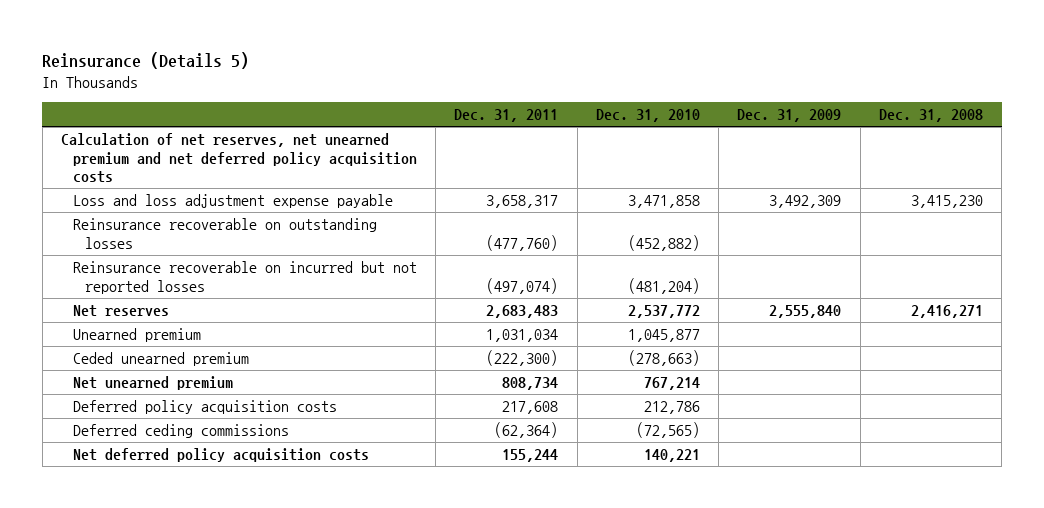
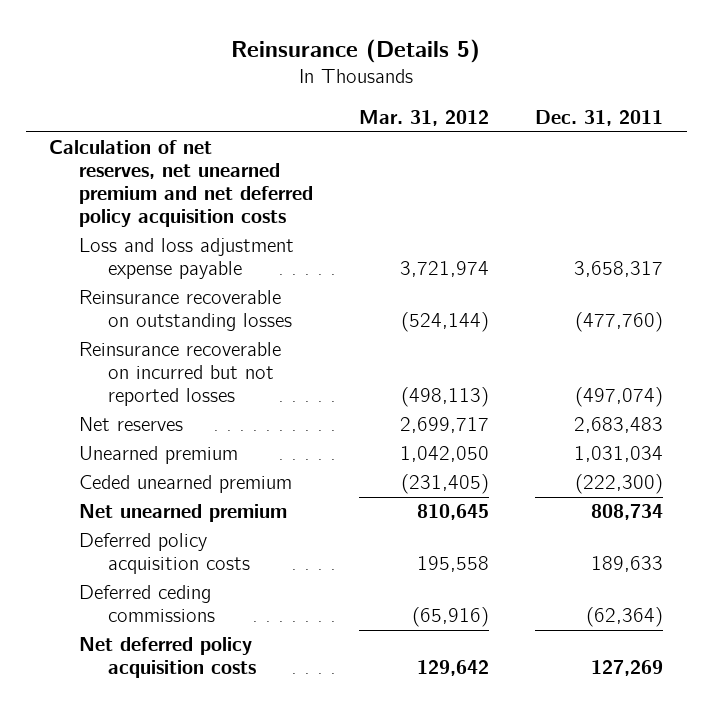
[595,108,700,122] Dec. 31, 2010 -> none
[737,108,842,122] Dec. 31, 2009 -> none
[878,108,983,122] Dec. 31, 2008 -> none
none -> [359,110,490,127] Mar. 31, 2012
[502,400,559,414] 217,608 -> [591,556,664,573] 189,633
[502,448,559,462] 155,244 -> [591,660,664,677] 127,269

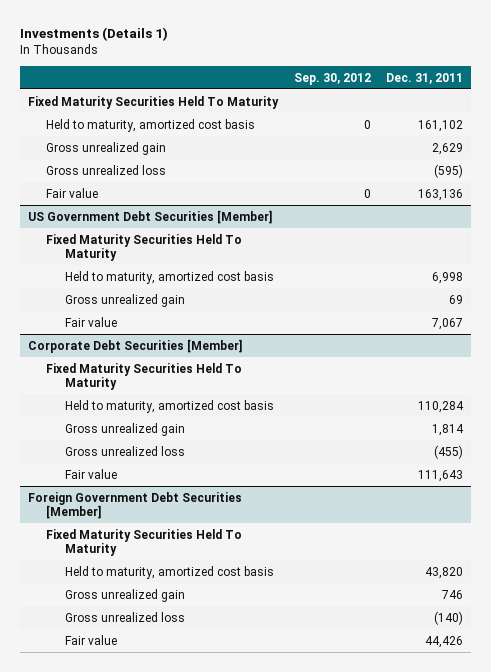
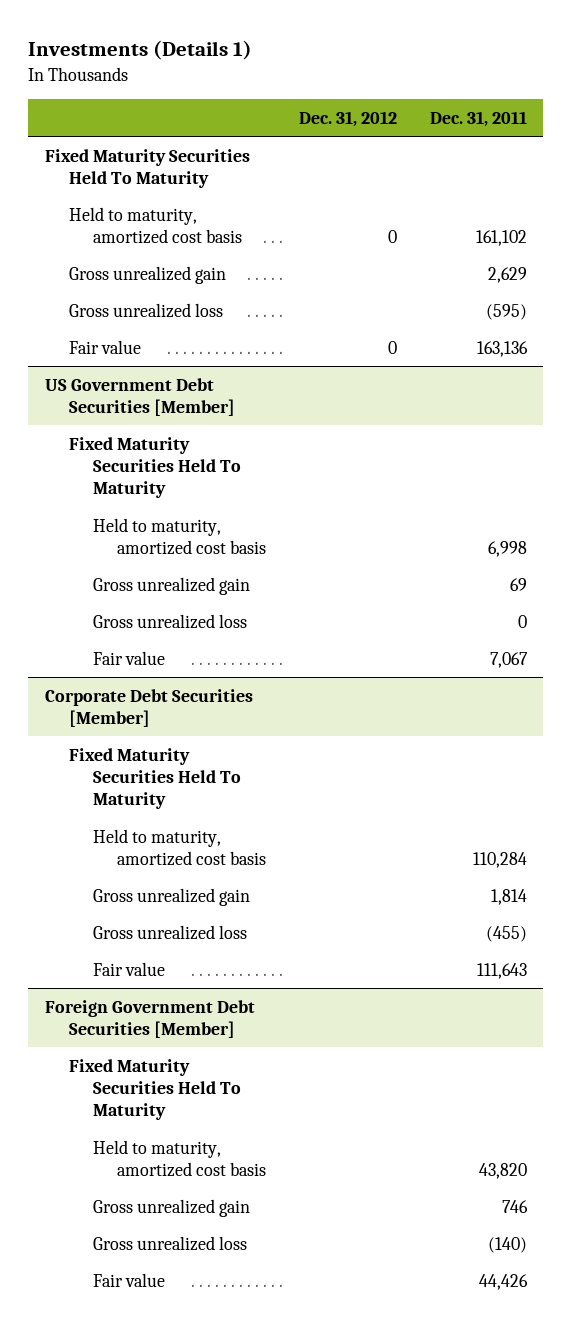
[293,72,371,85] Sep. 30, 2012 -> none
none -> [298,110,397,127] Dec. 31, 2012
none -> [92,613,247,629] Gross unrealized loss

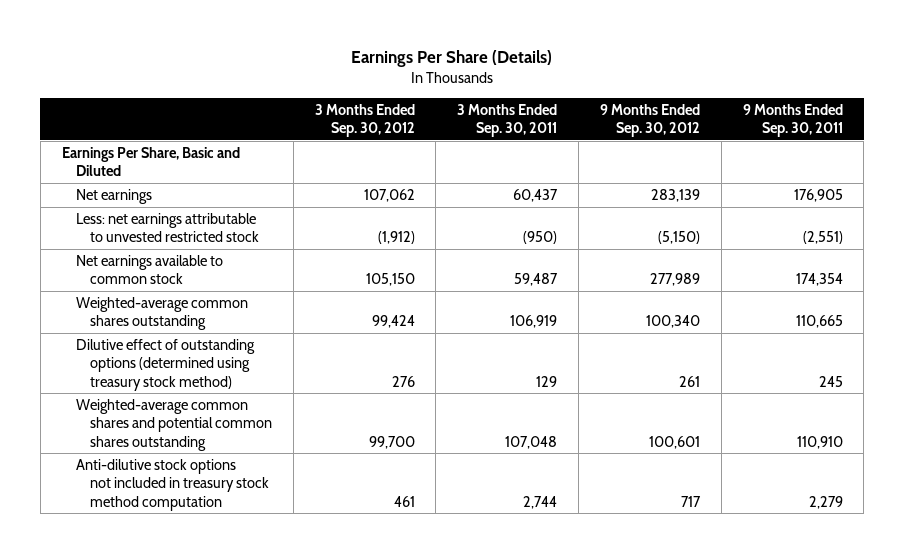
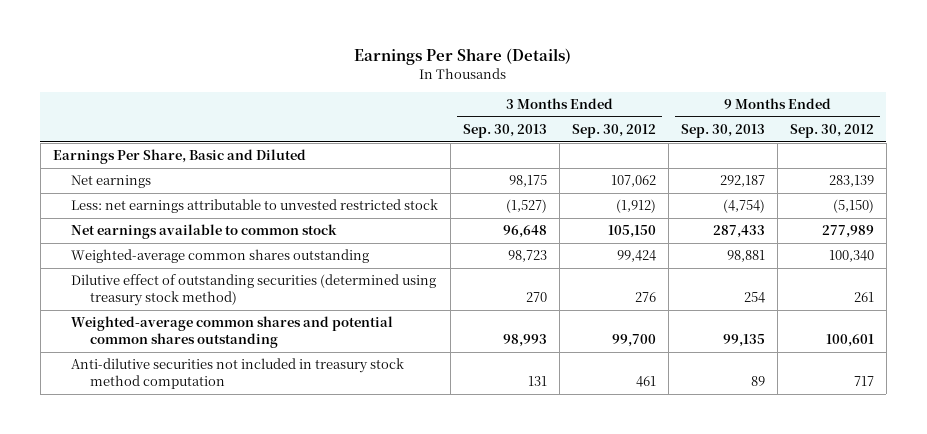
[457,103,558,138] 3 Months Ended Sep. 30, 2011 -> none
[742,103,843,138] 9 Months Ended Sep. 30, 2011 -> none
none -> [463,123,548,138] Sep. 30, 2013
none -> [681,123,766,138] Sep. 30, 2013
[75,338,255,391] Dilutive effect of outstanding options (determined using treasury stock method) -> [71,274,437,307] Dilutive effect of outstanding securities (determined using treasury stock method)
[75,458,269,511] Anti-dilutive stock options not included in treasury stock method computation -> [71,358,405,390] Anti-dilutive securities not included in treasury stock method computation

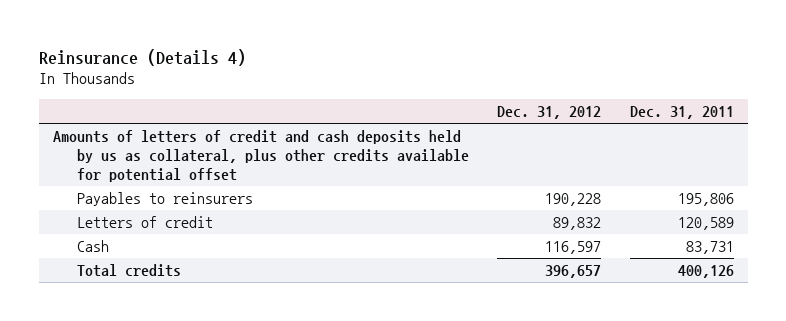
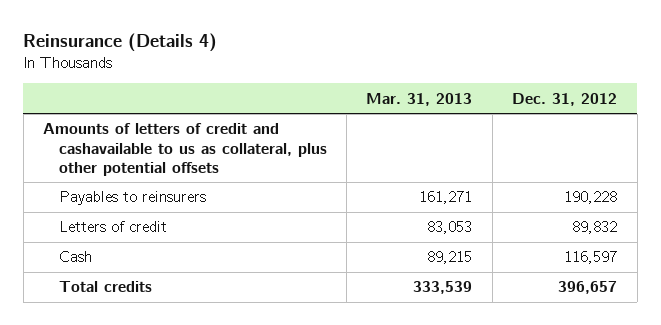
[629,105,734,119] Dec. 31, 2011 -> none
none -> [366,92,473,106] Mar. 31, 2013
[52,130,469,182] Amounts of letters of credit and cash deposits held by us as collateral, plus other credits available for potential offset -> [43,123,327,176] Amounts of letters of credit and cashavailable to us as collateral, plus other potential offsets

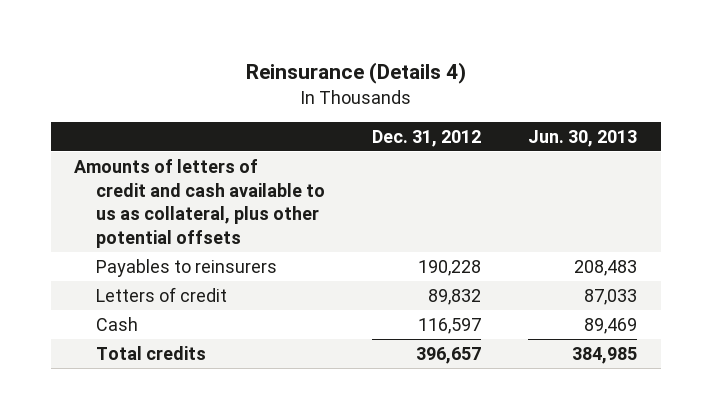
[366,92,473,106] Mar. 31, 2013 -> none
none -> [528,129,638,147] Jun. 30, 2013
[43,123,327,176] Amounts of letters of credit and cashavailable to us as collateral, plus other potential offsets -> [74,159,325,248] Amounts of letters of credit and cash available to us as collateral, plus other potential offsets

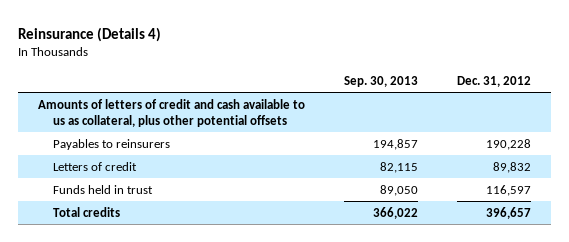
[528,129,638,147] Jun. 30, 2013 -> none
none -> [343,76,418,88] Sep. 30, 2013
[95,317,138,332] Cash -> [52,184,153,194] Funds held in trust

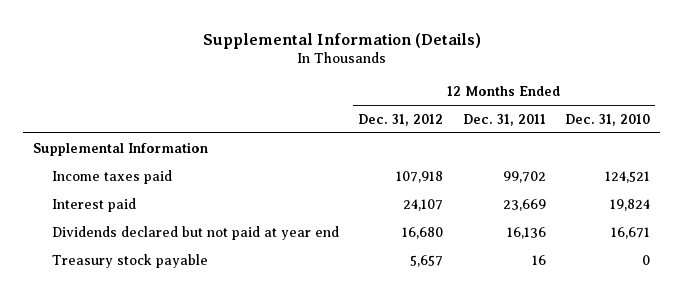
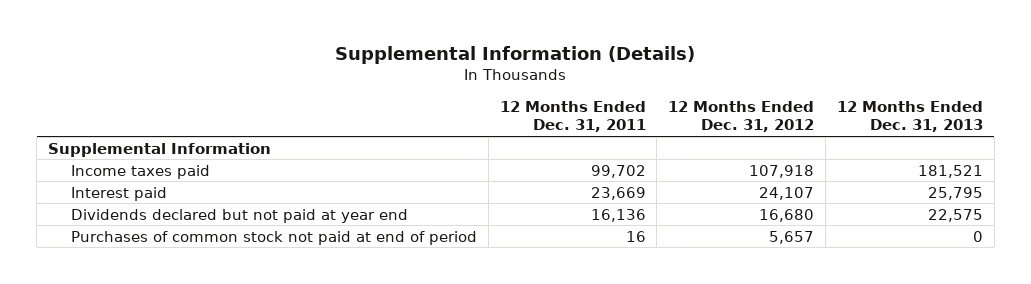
[565,113,651,126] Dec. 31, 2010 -> none
none -> [836,100,983,133] 12 Months Ended Dec. 31, 2013
[51,253,208,268] Treasury stock payable -> [71,230,478,245] Purchases of common stock not paid at end of period

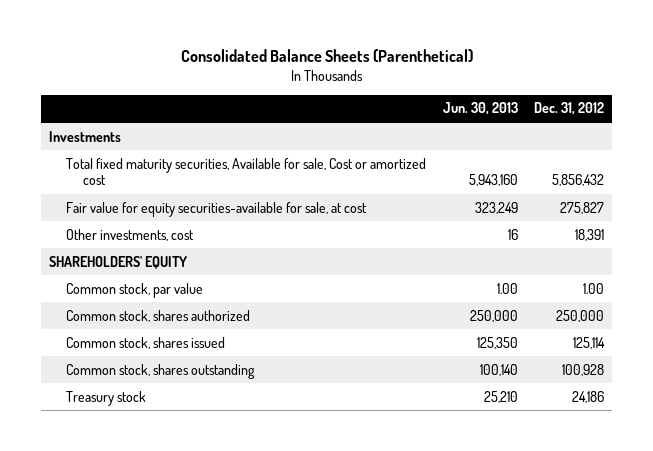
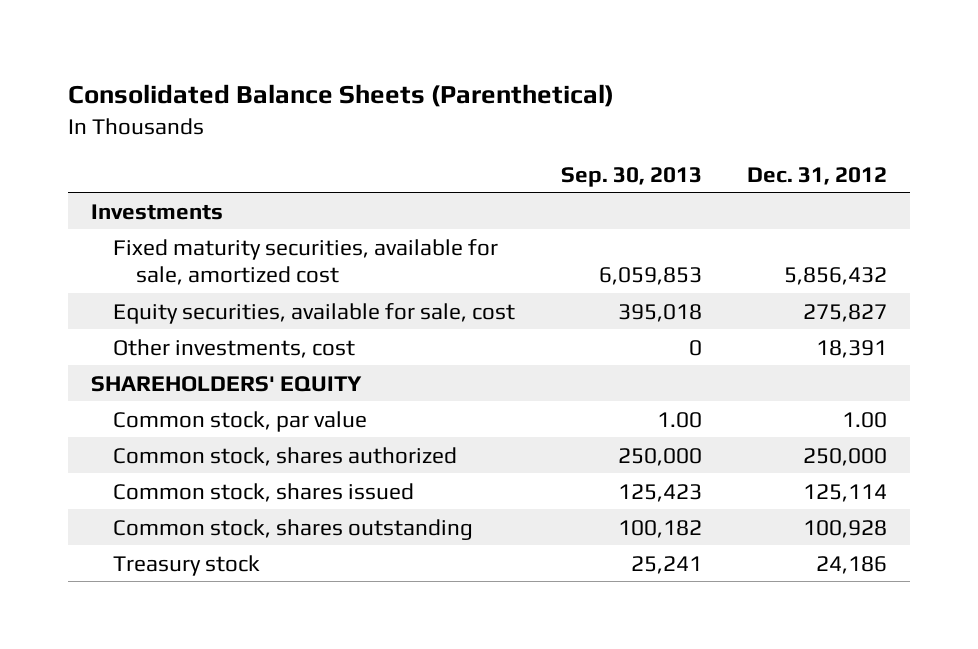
[442,102,518,116] Jun. 30, 2013 -> none
none -> [560,166,702,187] Sep. 30, 2013
[66,157,427,186] Total fixed maturity securities, Available for sale, Cost or amortized cost -> [113,238,499,286] Fixed maturity securities, available for sale, amortized cost
[66,201,368,217] Fair value for equity securities-available for sale, at cost -> [113,302,516,324] Equity securities, available for sale, cost

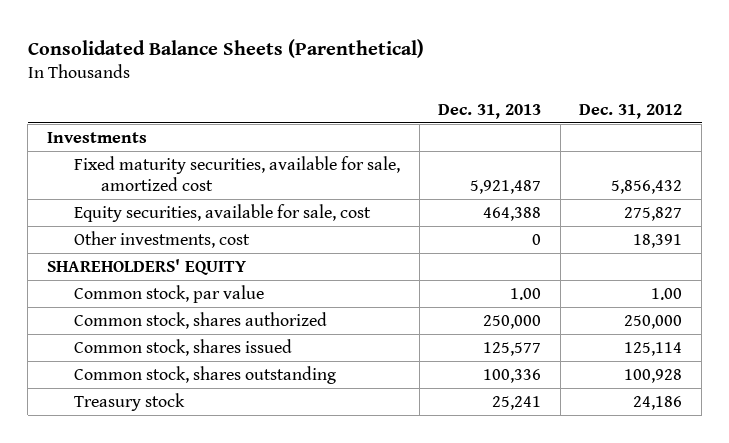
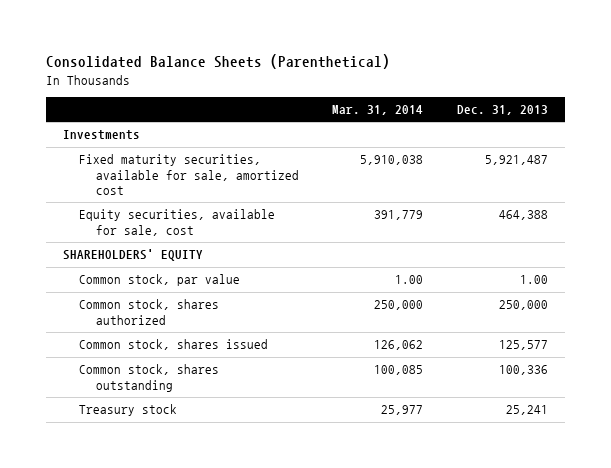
[579,103,683,119] Dec. 31, 2012 -> none
none -> [332,105,424,116] Mar. 31, 2014
[74,230,251,248] Other investments, cost -> none

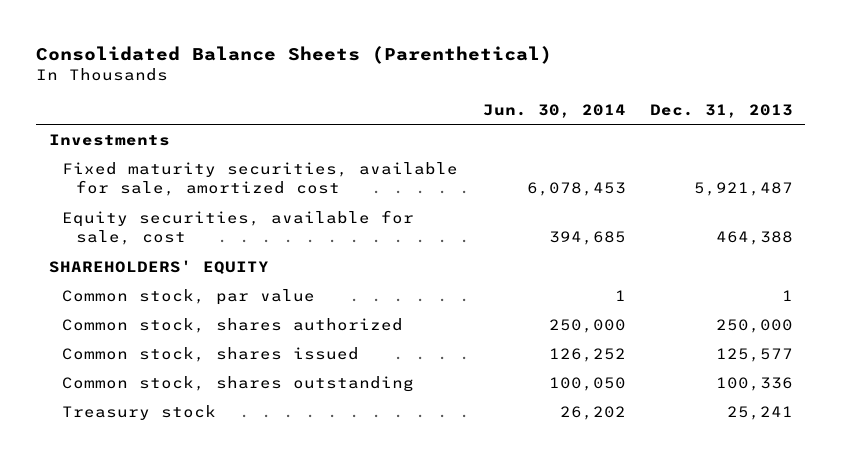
[332,105,424,116] Mar. 31, 2014 -> none
none -> [482,103,626,118] Jun. 30, 2014
[520,275,549,285] 1.00 -> [781,289,793,301] 1

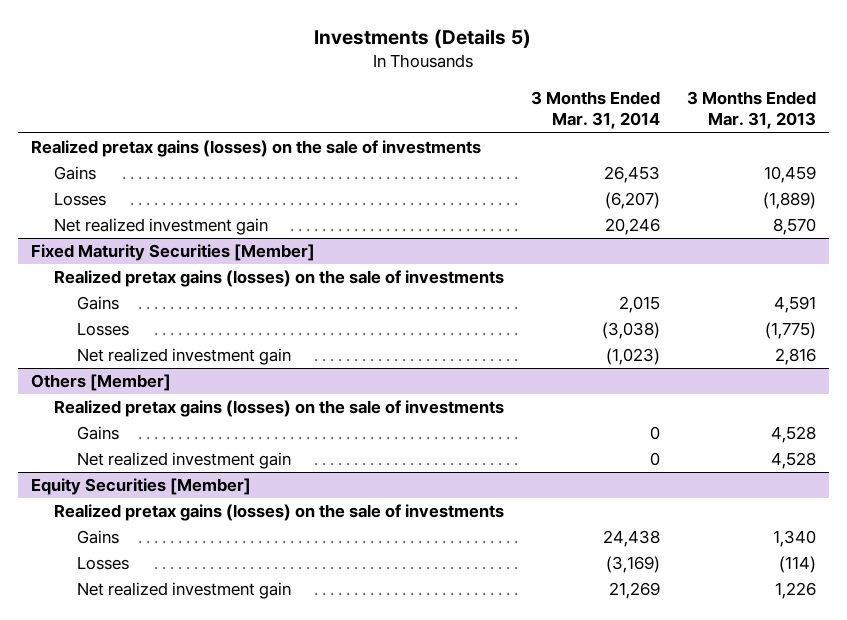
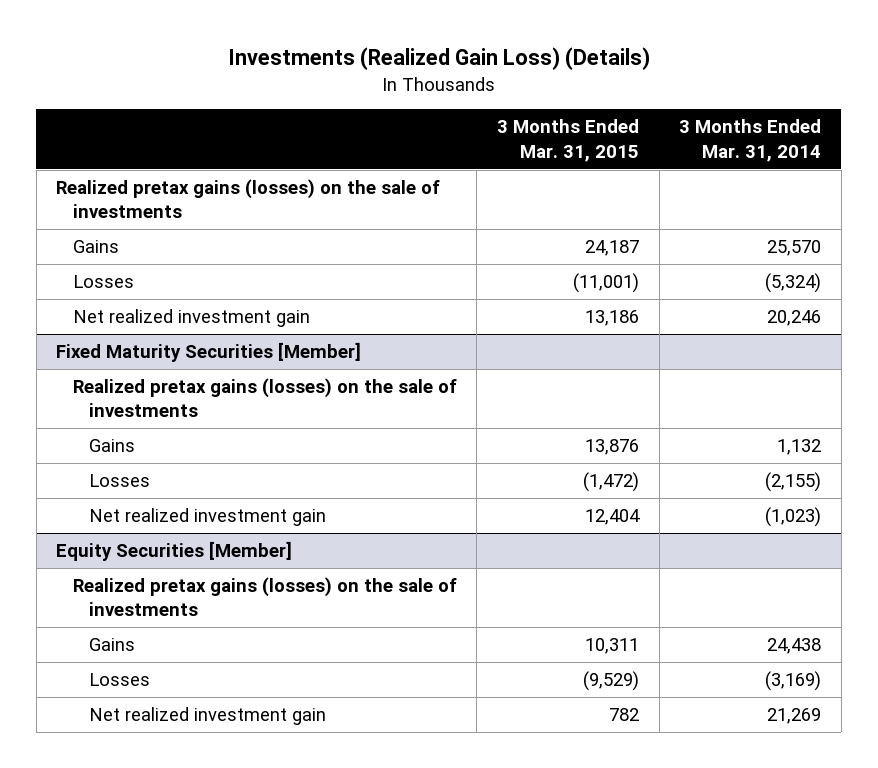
[314,29,532,49] Investments (Details 5) -> [227,47,650,71] Investments (Realized Gain Loss) (Details)
[686,90,816,130] 3 Months Ended Mar. 31, 2013 -> none
none -> [497,119,640,162] 3 Months Ended Mar. 31, 2015
[603,166,660,184] 26,453 -> [767,240,822,257] 25,570
[604,192,660,210] (6,207) -> [765,273,822,294] (5,324)
[618,296,660,314] 2,015 -> [777,439,822,456] 1,132
[601,322,660,340] (3,038) -> [765,472,822,493] (2,155)
[31,374,172,392] Others [Member] -> none
[54,400,505,418] Realized pretax gains (losses) on the sale of investments -> none
[76,426,119,441] Gains -> none
[76,452,291,470] Net realized investment gain -> none

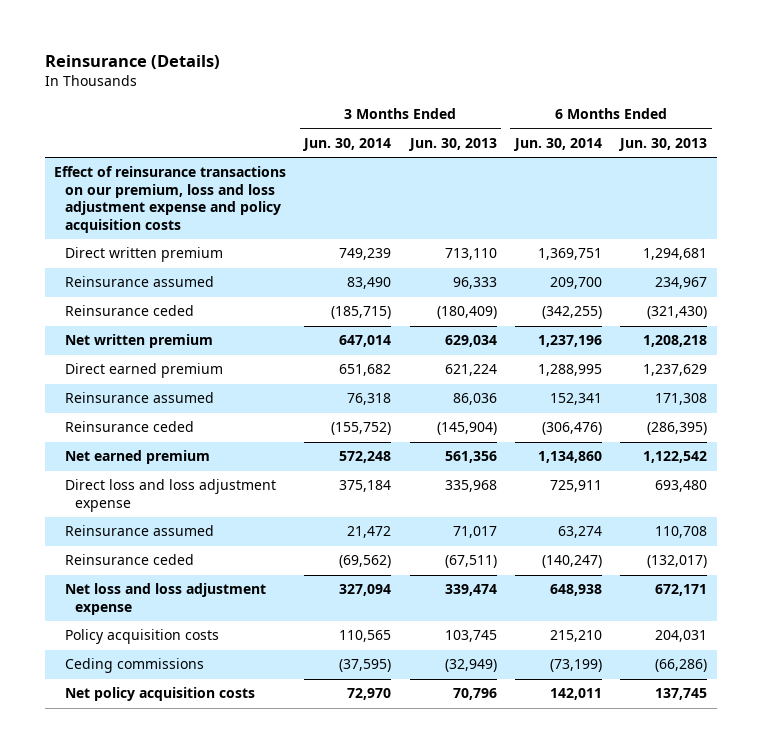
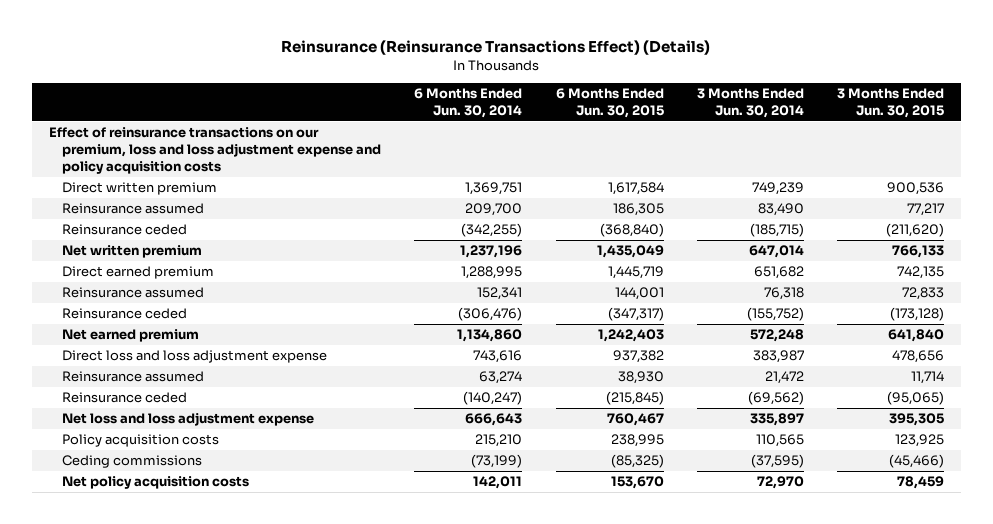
[44,54,220,69] Reinsurance (Details) -> [281,40,711,56] Reinsurance (Reinsurance Transactions Effect) (Details)
[407,137,497,151] Jun. 30, 2013 -> none
[618,137,708,151] Jun. 30, 2013 -> none
none -> [555,88,664,118] 6 Months Ended Jun. 30, 2015
none -> [837,88,945,118] 3 Months Ended Jun. 30, 2015
[339,480,392,493] 375,184 -> [753,350,805,364] 383,987
[550,480,603,493] 725,911 -> [473,350,523,364] 743,616
[339,584,392,597] 327,094 -> [750,413,805,427] 335,897
[550,584,603,597] 648,938 -> [465,413,523,427] 666,643

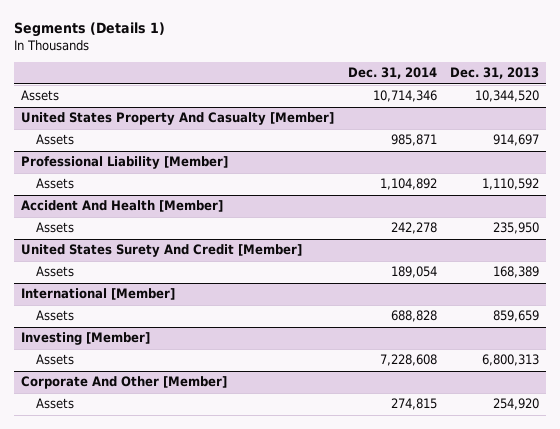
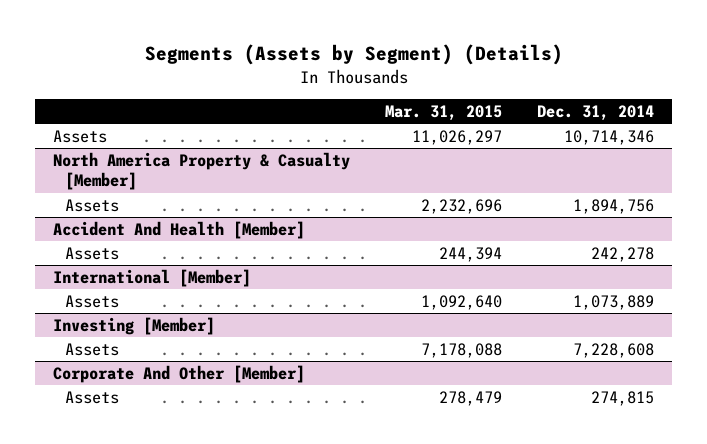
[13,21,165,37] Segments (Details 1) -> [144,44,563,66] Segments (Assets by Segment) (Details)
[450,67,540,80] Dec. 31, 2013 -> none
none -> [385,104,503,121] Mar. 31, 2015
[20,112,334,126] United States Property And Casualty [Member] -> none
[20,156,228,170] Professional Liability [Member] -> none
[35,178,74,190] Assets -> none
none -> [52,151,350,191] North America Property & Casualty [Member]
[390,134,437,147] 985,871 -> [573,198,655,214] 1,894,756
[20,244,302,258] United States Surety And Credit [Member] -> none
[35,266,74,278] Assets -> none
[390,310,437,323] 688,828 -> [573,294,655,310] 1,073,889

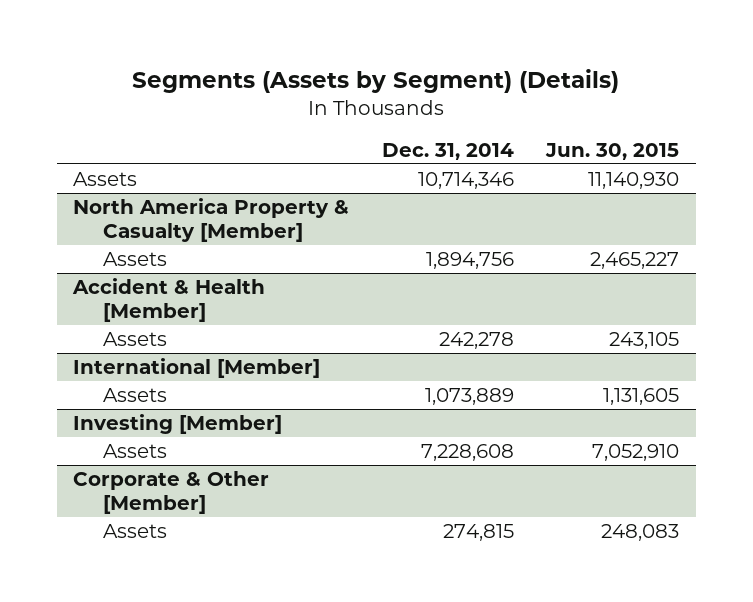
[385,104,503,121] Mar. 31, 2015 -> none
none -> [545,142,680,160] Jun. 30, 2015
[52,220,305,239] Accident And Health [Member] -> [72,278,266,322] Accident & Health [Member]
[52,364,305,383] Corporate And Other [Member] -> [73,471,270,514] Corporate & Other [Member]

